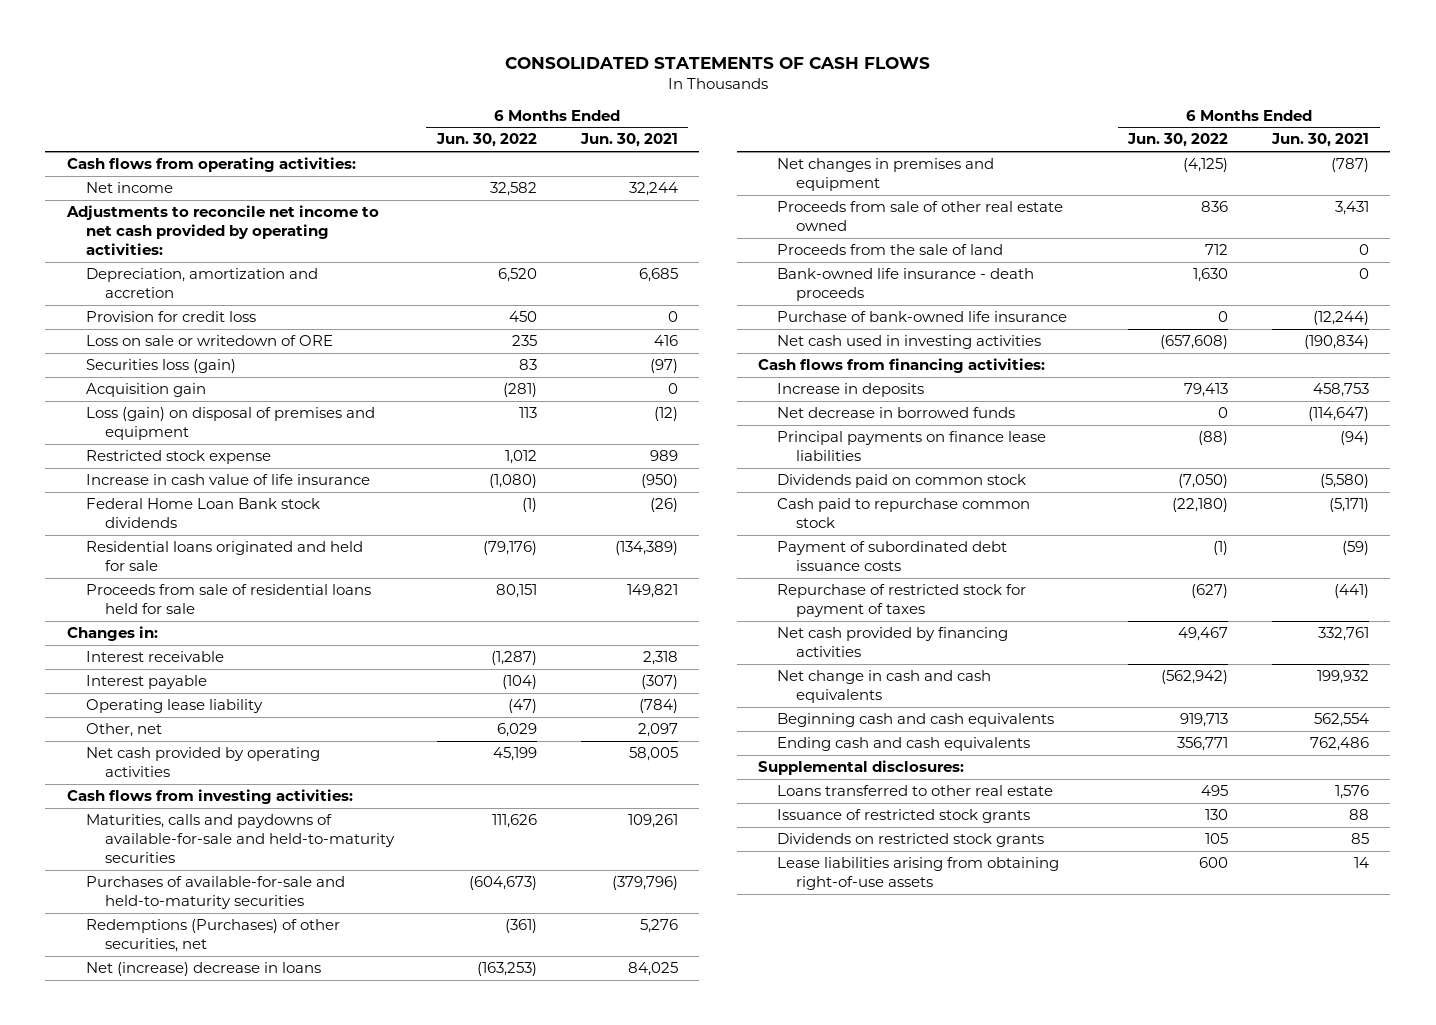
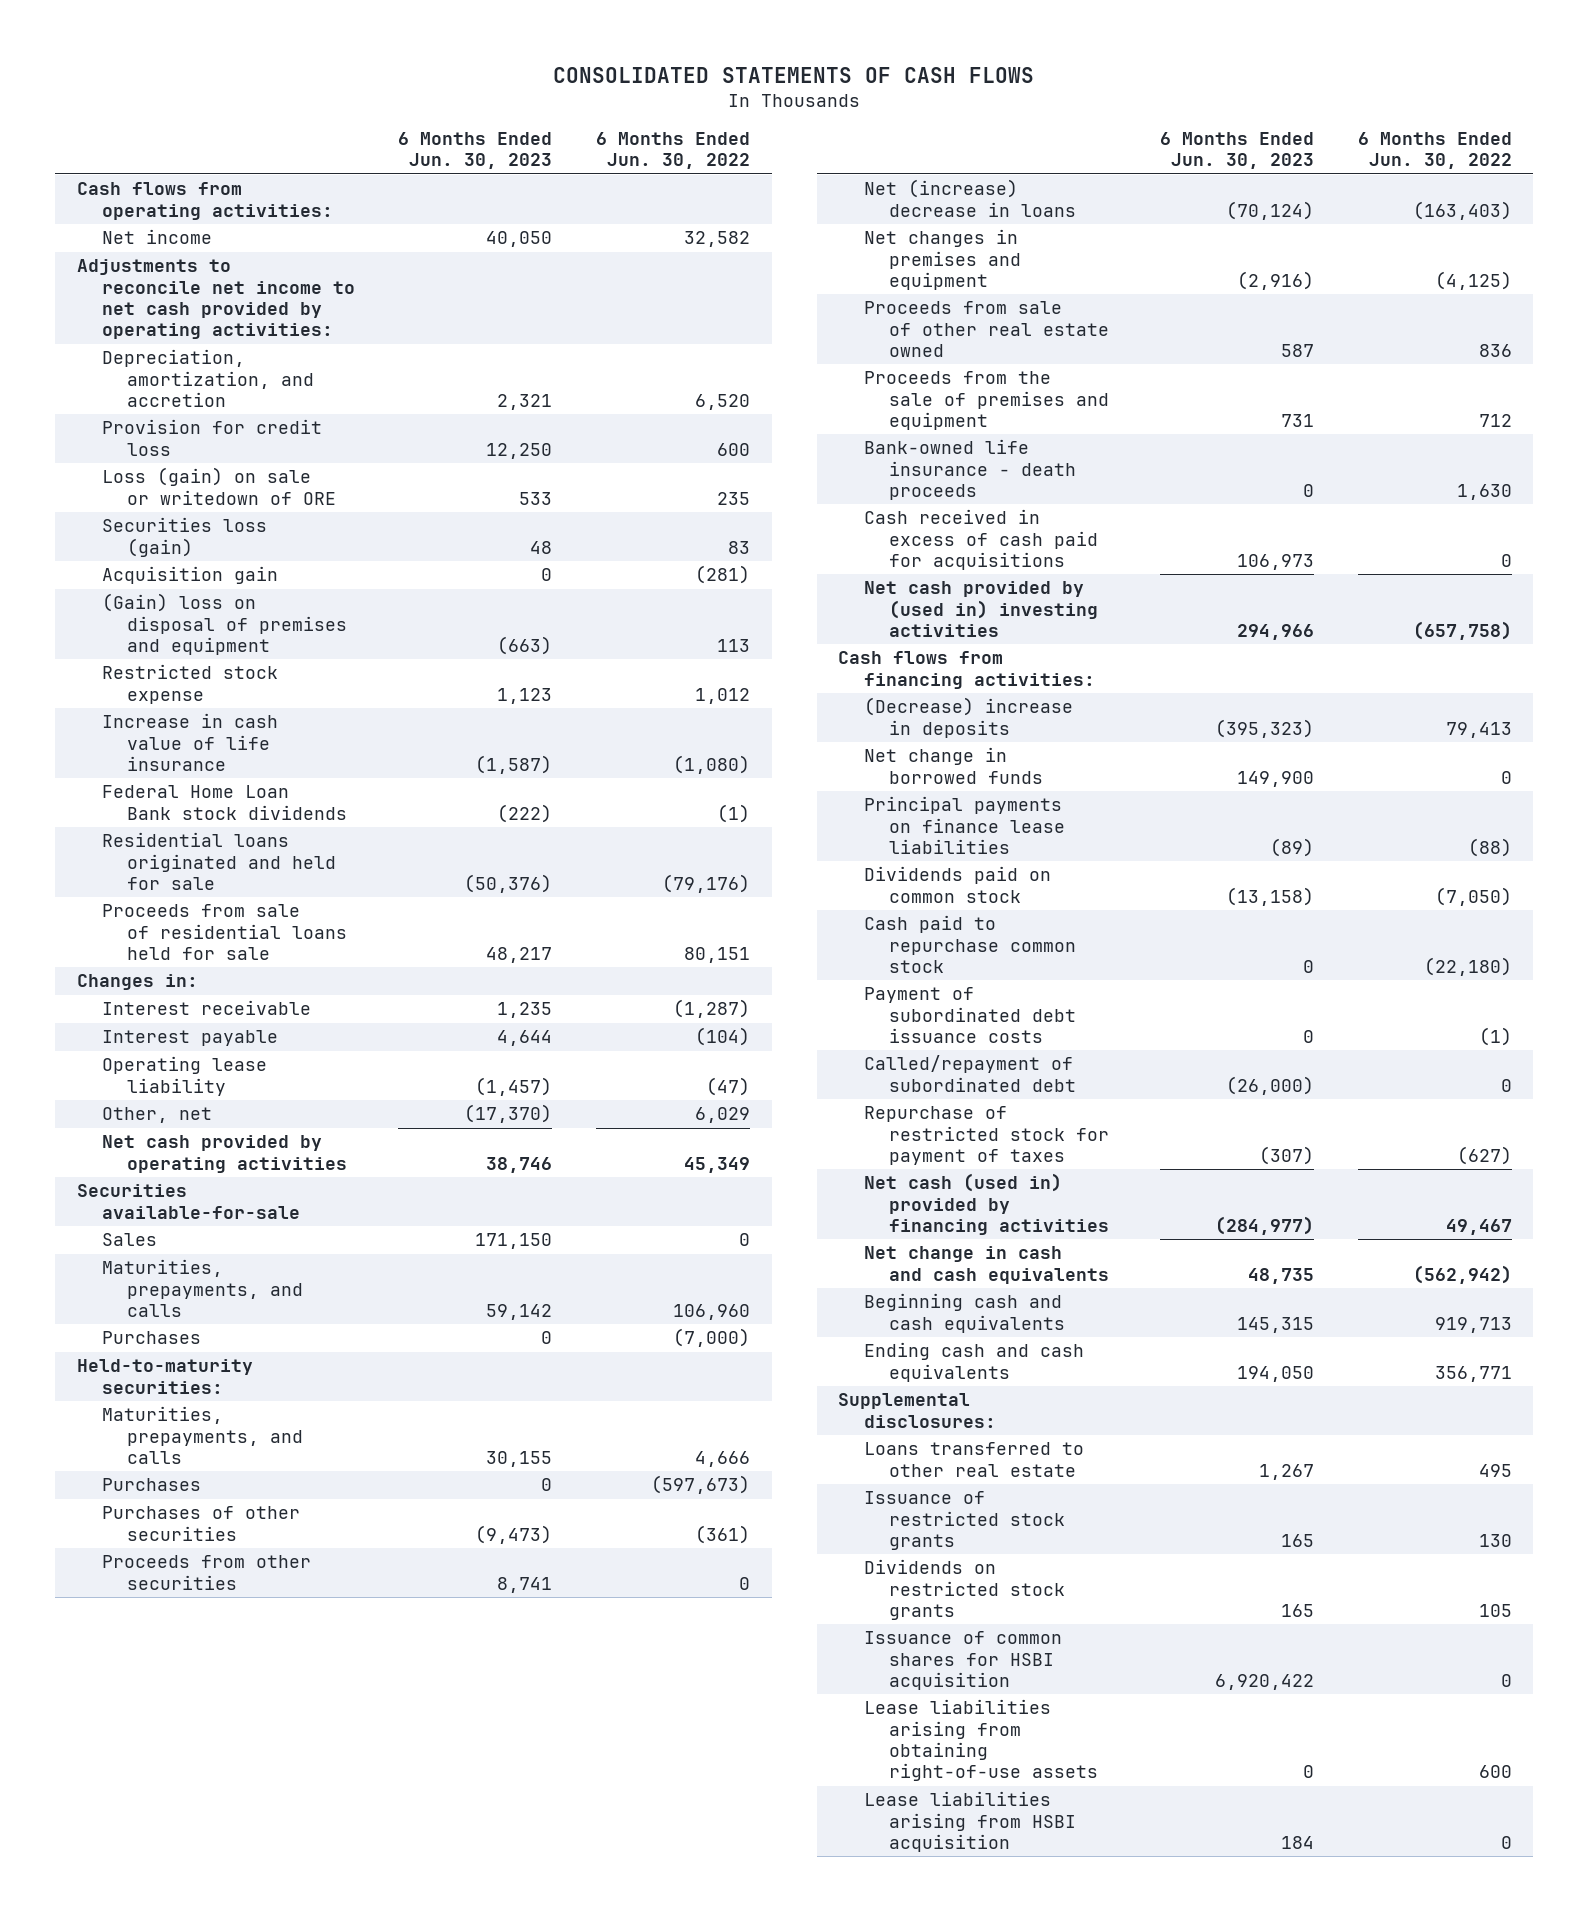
[579,133,678,148] Jun. 30, 2021 -> none
none -> [398,132,553,170] 6 Months Ended Jun. 30, 2023
[86,268,319,299] Depreciation, amortization and accretion -> [101,349,315,408] Depreciation, amortization, and accretion
[509,311,538,323] 450 -> [716,442,750,456] 600
[86,335,334,347] Loss on sale or writedown of ORE -> [101,467,337,505] Loss (gain) on sale or writedown of ORE
[86,407,376,441] Loss (gain) on disposal of premises and equipment -> [101,593,348,656] (Gain) loss on disposal of premises and equipment
[67,789,354,805] Cash flows from investing activities: -> none
[86,814,395,864] Maturities, calls and paydowns of available-for-sale and held-to-maturity securities -> none
[86,876,346,910] Purchases of available-for-sale and held-to-maturity securities -> none
[493,747,538,762] 45,199 -> [683,1156,750,1173] 45,349
none -> [76,1184,300,1219] Securities available-for-sale
none -> [101,1233,157,1247] Sales
none -> [101,1259,304,1318] Maturities, prepayments, and calls
none -> [101,1331,201,1345] Purchases
none -> [76,1359,253,1394] Held-to-maturity securities:
none -> [101,1406,304,1465] Maturities, prepayments, and calls
none -> [101,1478,201,1492] Purchases
[86,919,341,953] Redemptions (Purchases) of other securities, net -> [101,1506,300,1541] Purchases of other securities
none -> [101,1555,311,1590] Proceeds from other securities
[477,962,538,977] (163,253) -> [1412,200,1512,220] (163,403)
[777,244,1004,256] Proceeds from the sale of land -> [863,371,1110,431] Proceeds from the sale of premises and equipment
[777,311,1068,323] Purchase of bank-owned life insurance -> none
none -> [863,509,1099,571] Cash received in excess of cash paid for acquisitions
[777,335,1042,350] Net cash used in investing activities -> [863,581,1099,638] Net cash provided by (used in) investing activities
[1160,335,1229,350] (657,608) -> [1412,621,1512,641] (657,758)
[777,383,925,398] Increase in deposits -> [863,697,1073,738] (Decrease) increase in deposits
[777,407,1016,419] Net decrease in borrowed funds -> [863,747,1044,784] Net change in borrowed funds
none -> [863,1055,1077,1092] Called/repayment of subordinated debt
[777,627,1009,658] Net cash provided by financing activities -> [863,1173,1110,1236] Net cash (used in) provided by financing activities
none -> [863,1631,1062,1691] Issuance of common shares for HSBI acquisition
none -> [863,1791,1077,1853] Lease liabilities arising from HSBI acquisition

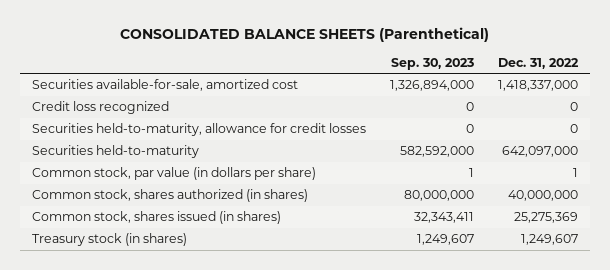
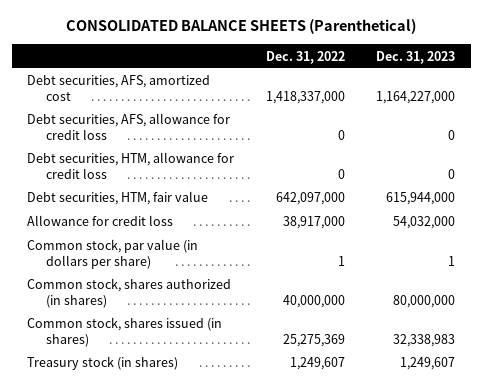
[391,57,475,70] Sep. 30, 2023 -> none
none -> [375,50,455,64] Dec. 31, 2023
[32,79,299,92] Securities available-for-sale, amortized cost -> [27,75,211,102] Debt securities, AFS, amortized cost
[32,101,170,115] Credit loss recognized -> [27,113,231,141] Debt securities, AFS, allowance for credit loss
[32,123,367,137] Securities held-to-maturity, allowance for credit losses -> [27,152,235,180] Debt securities, HTM, allowance for credit loss
[32,145,200,159] Securities held-to-maturity -> [27,191,209,206] Debt securities, HTM, fair value
none -> [27,215,174,227] Allowance for credit loss

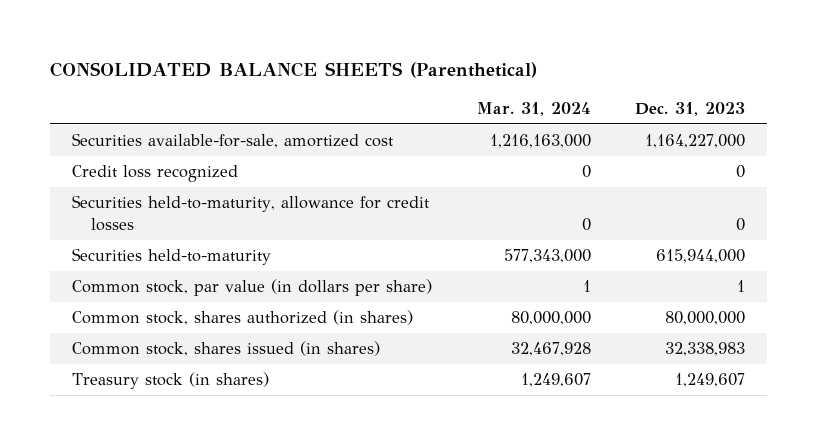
[265,50,345,64] Dec. 31, 2022 -> none
none -> [476,101,591,116] Mar. 31, 2024
[27,215,174,227] Allowance for credit loss -> none
[27,75,211,102] Debt securities, AFS, amortized cost -> [72,133,395,149] Securities available-for-sale, amortized cost
[27,113,231,141] Debt securities, AFS, allowance for credit loss -> [72,165,239,183] Credit loss recognized
[27,152,235,180] Debt securities, HTM, allowance for credit loss -> [72,195,431,231] Securities held-to-maturity, allowance for credit losses
[27,191,209,206] Debt securities, HTM, fair value -> [72,248,272,266] Securities held-to-maturity

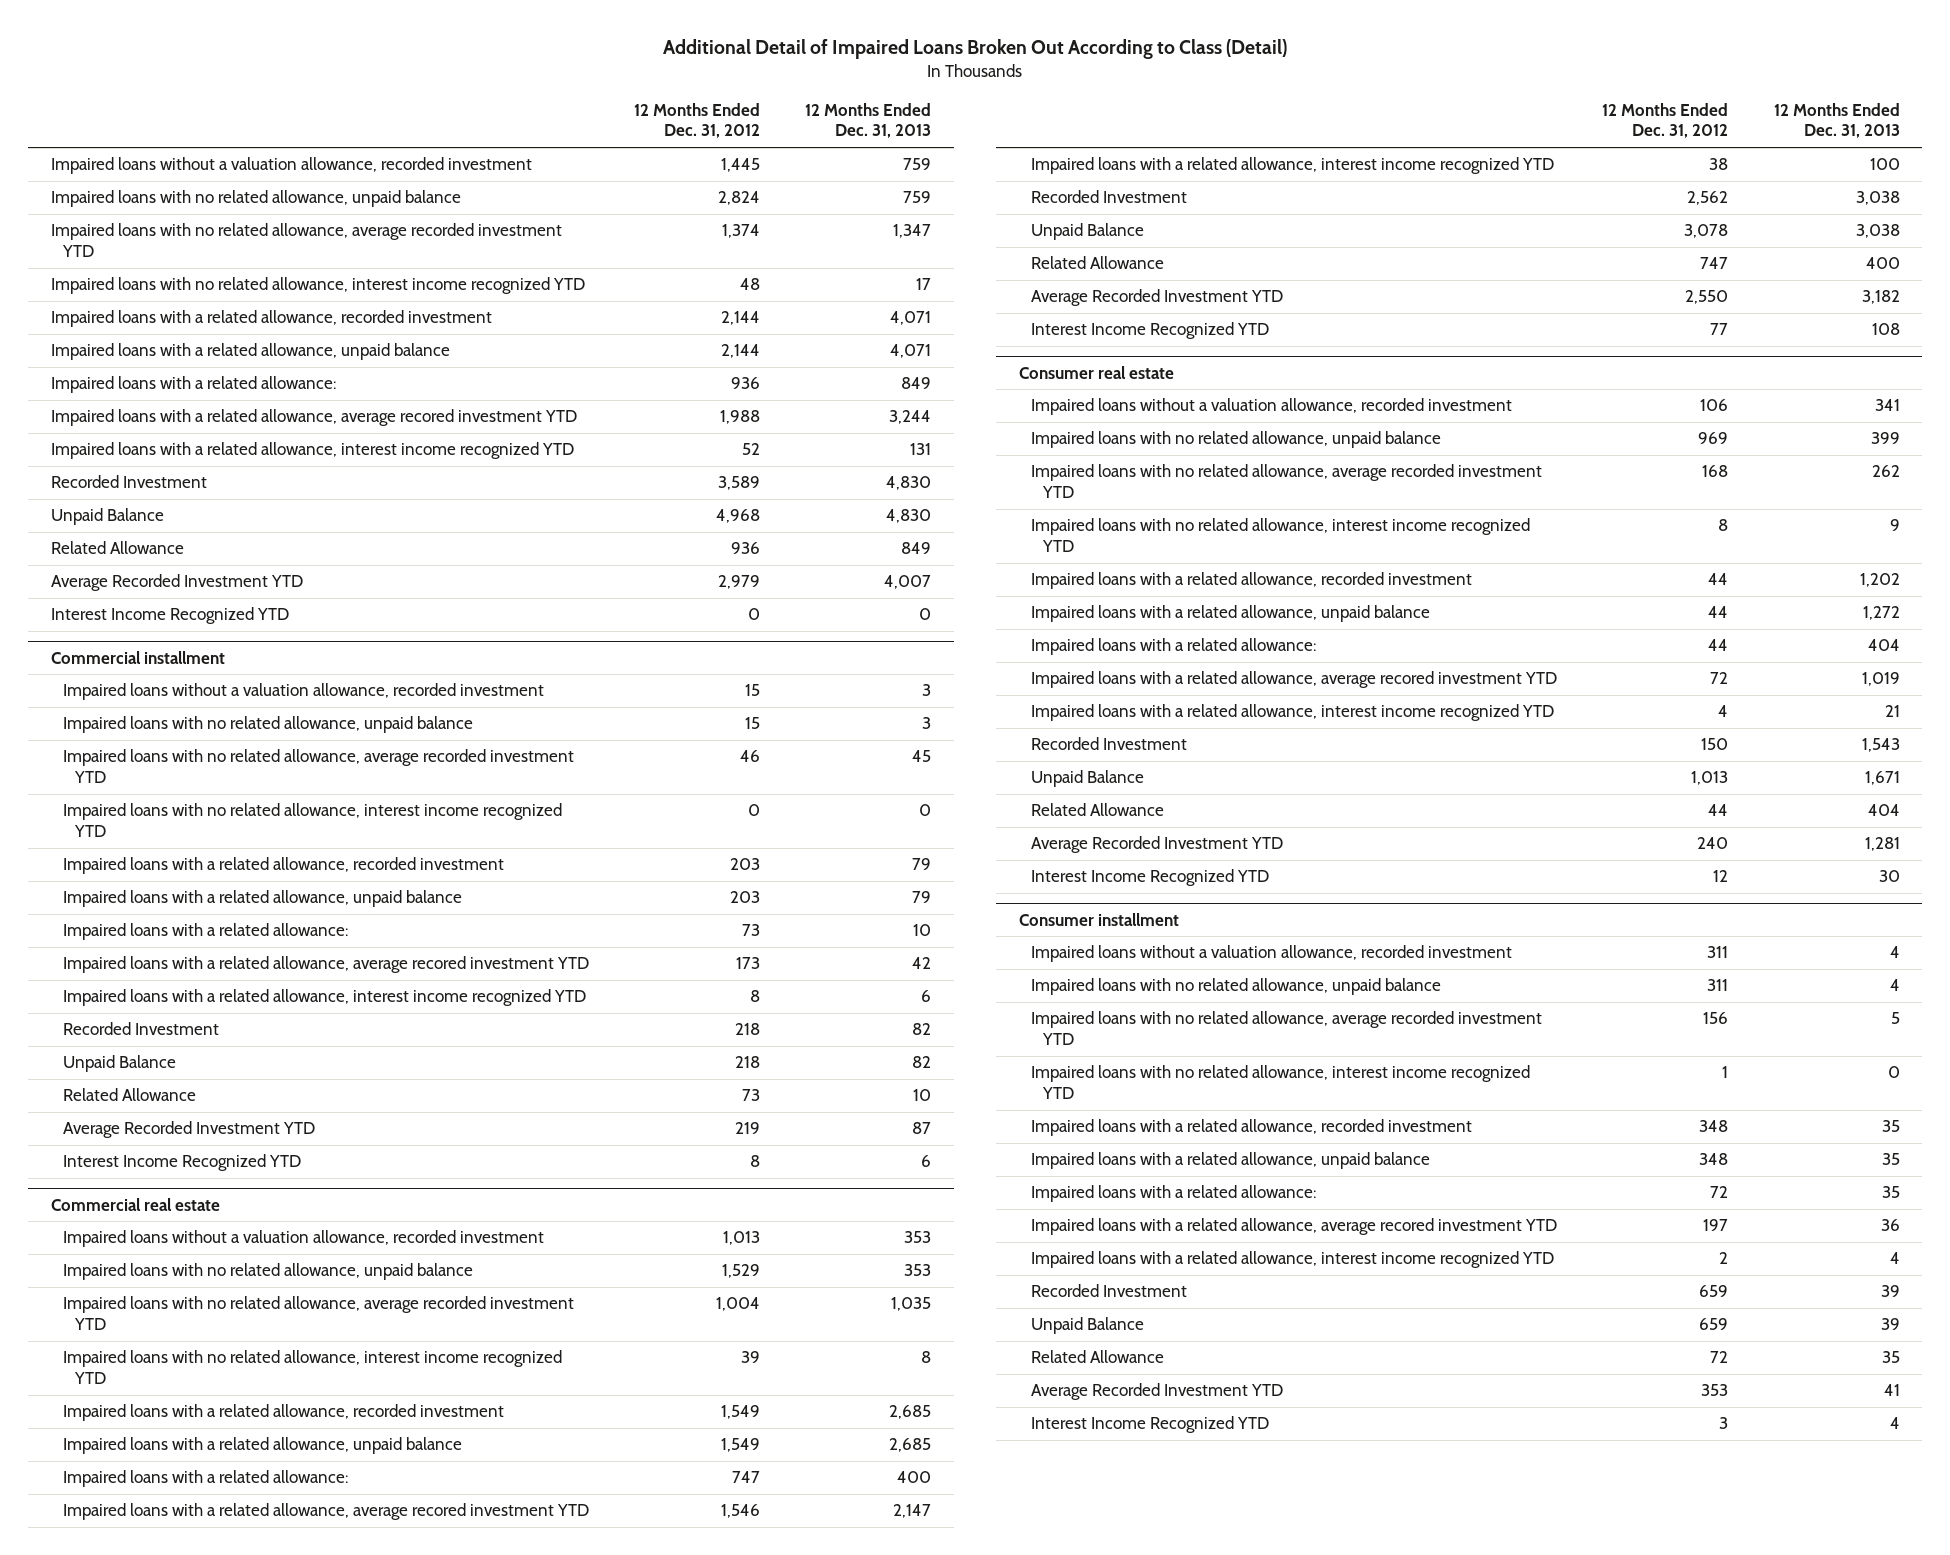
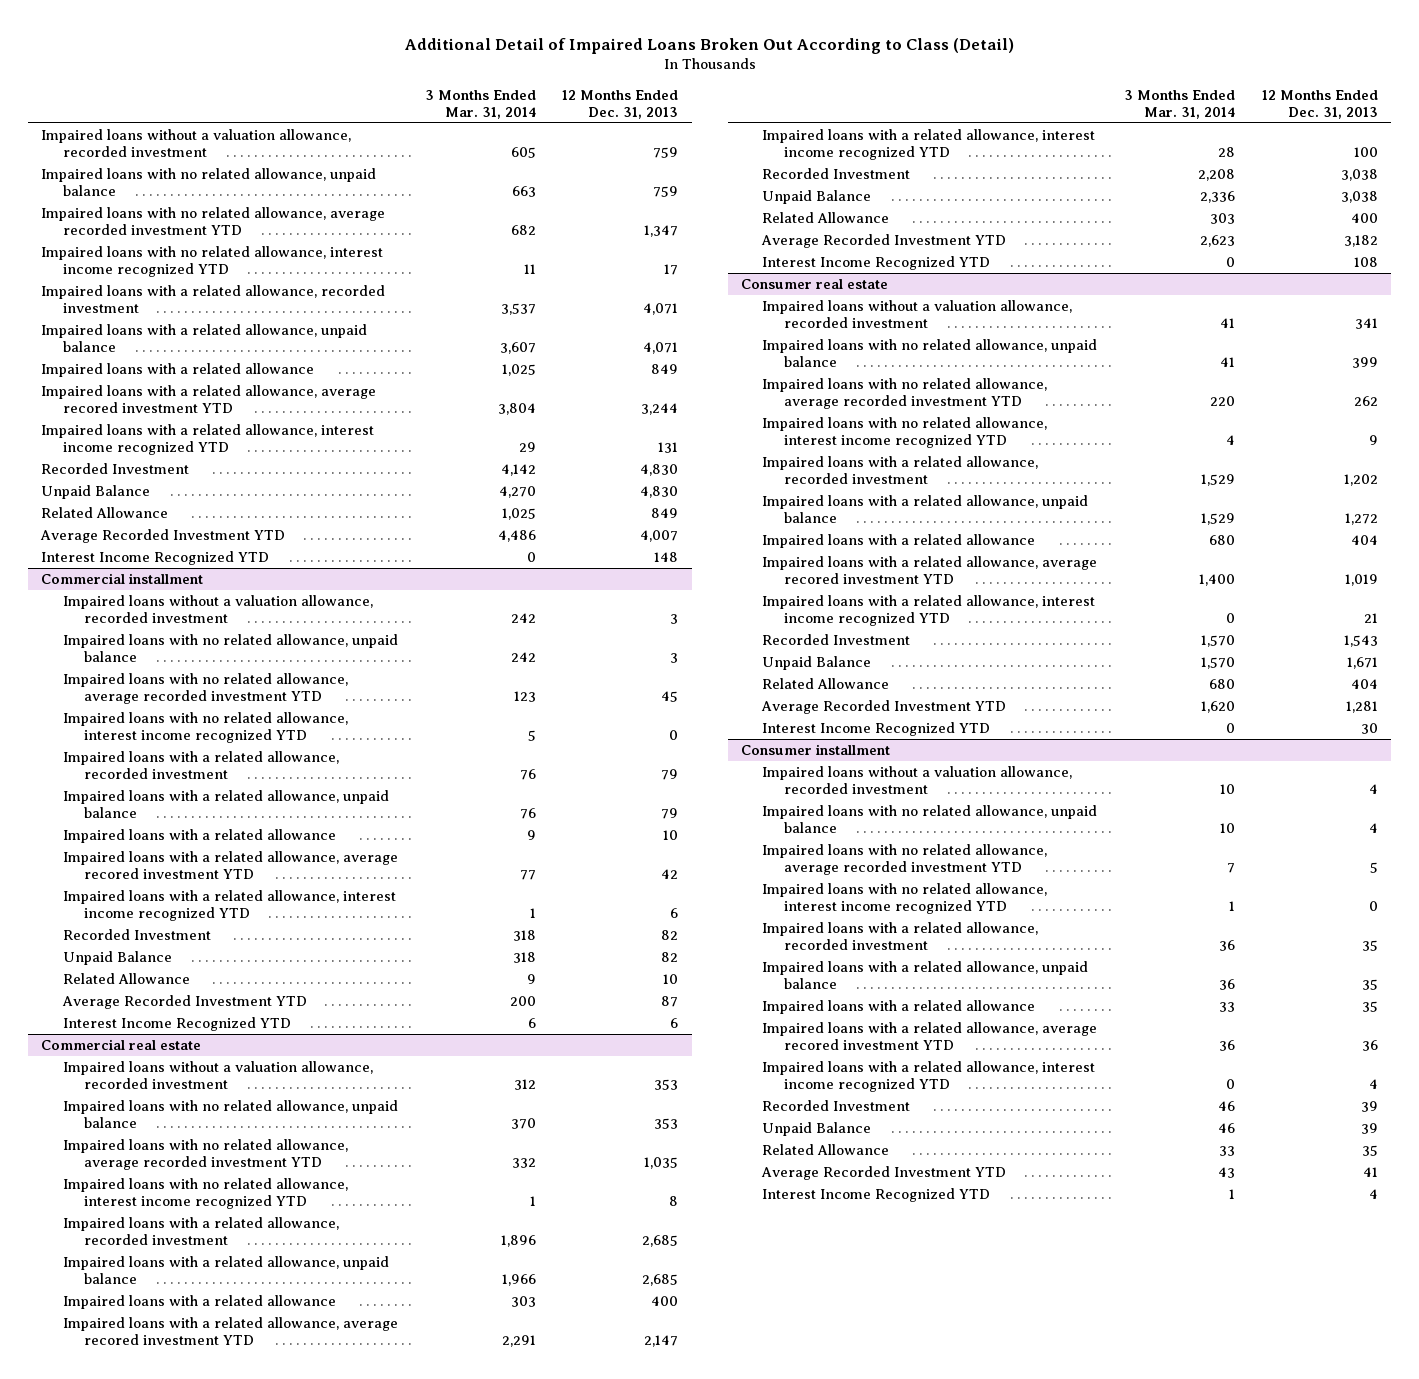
[634,102,761,139] 12 Months Ended Dec. 31, 2012 -> none
none -> [424,89,536,119] 3 Months Ended Mar. 31, 2014
[50,376,336,394] Impaired loans with a related allowance: -> [41,362,315,377] Impaired loans with a related allowance
[919,608,932,621] 0 -> [654,551,679,562] 148
[62,923,348,941] Impaired loans with a related allowance: -> [62,828,336,843] Impaired loans with a related allowance
[62,1470,348,1488] Impaired loans with a related allowance: -> [62,1294,336,1309] Impaired loans with a related allowance
[1030,638,1316,656] Impaired loans with a related allowance: -> [762,533,1036,548] Impaired loans with a related allowance
[1030,1185,1316,1203] Impaired loans with a related allowance: -> [762,999,1036,1014] Impaired loans with a related allowance

